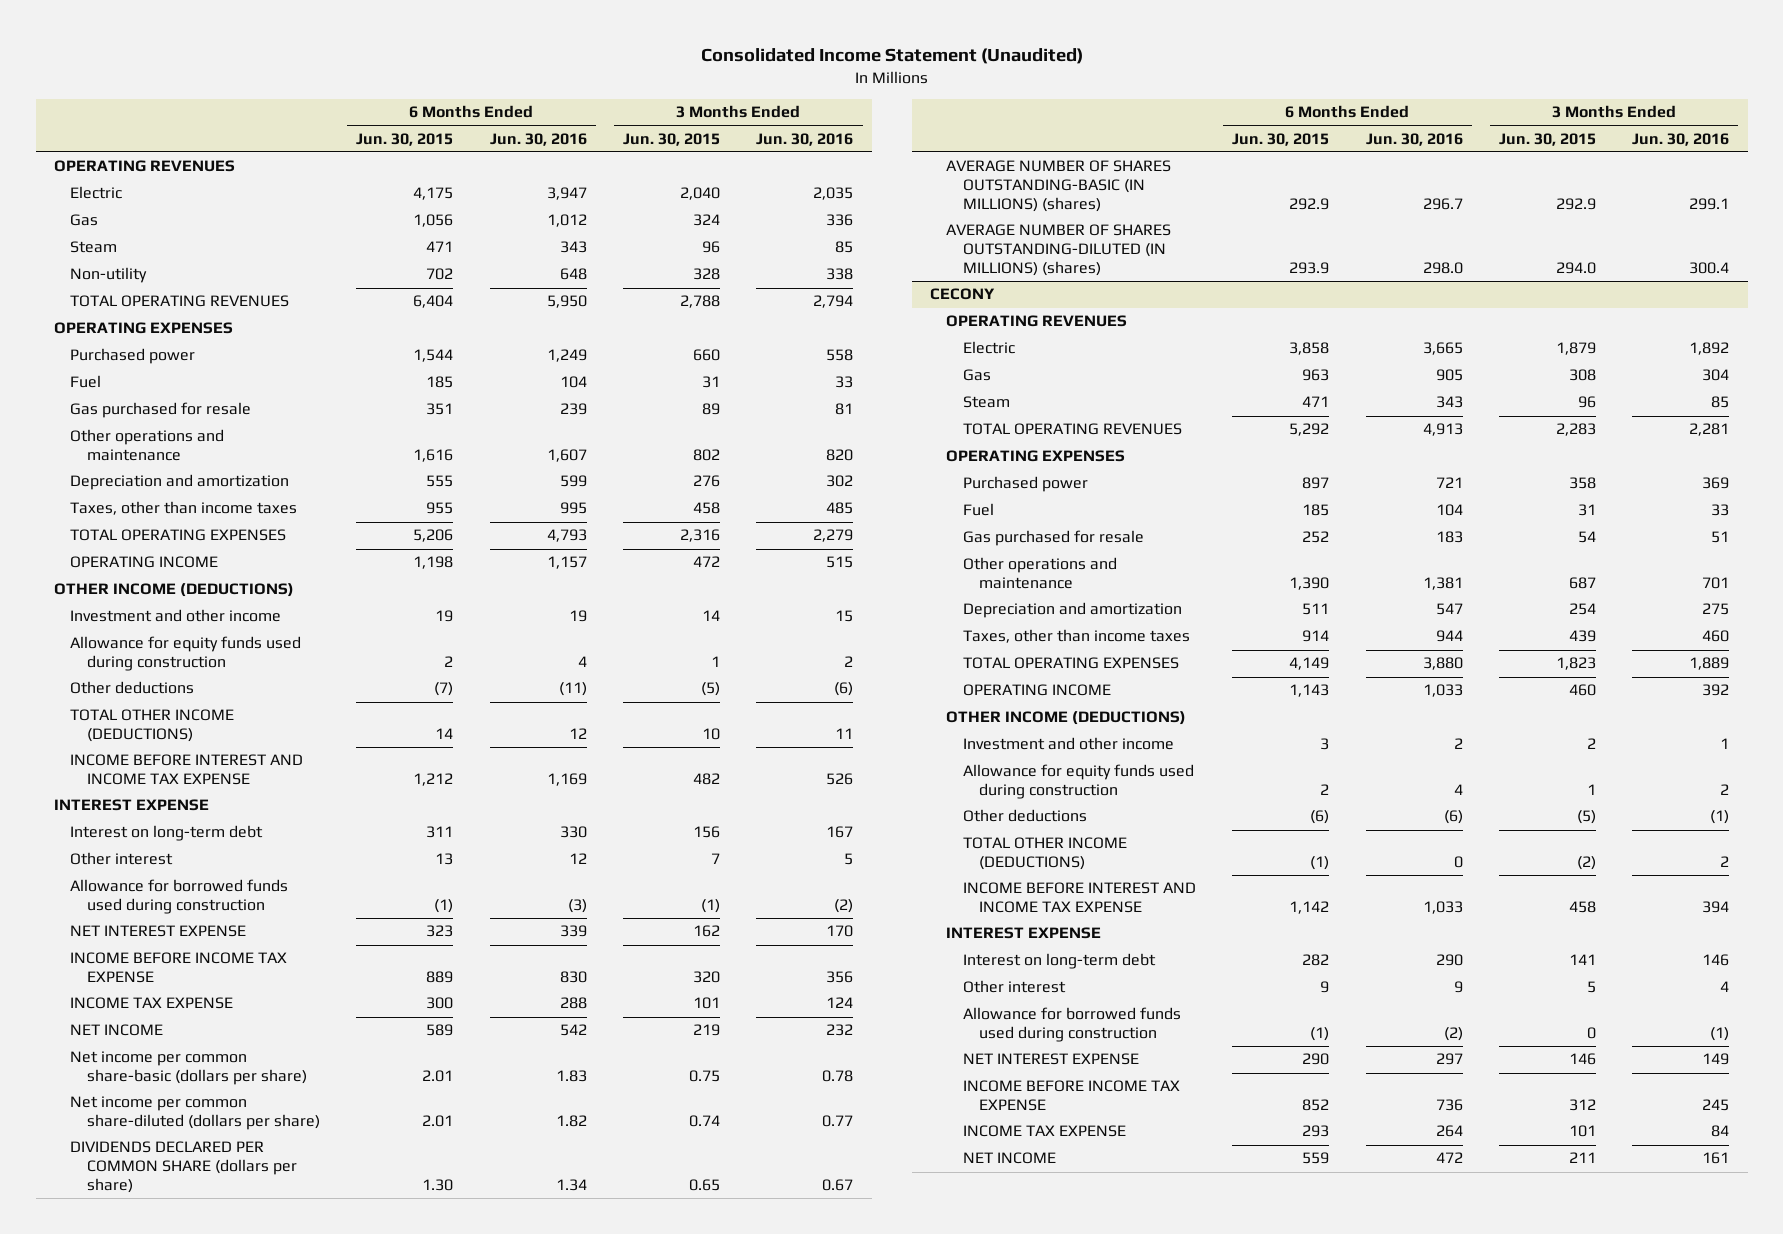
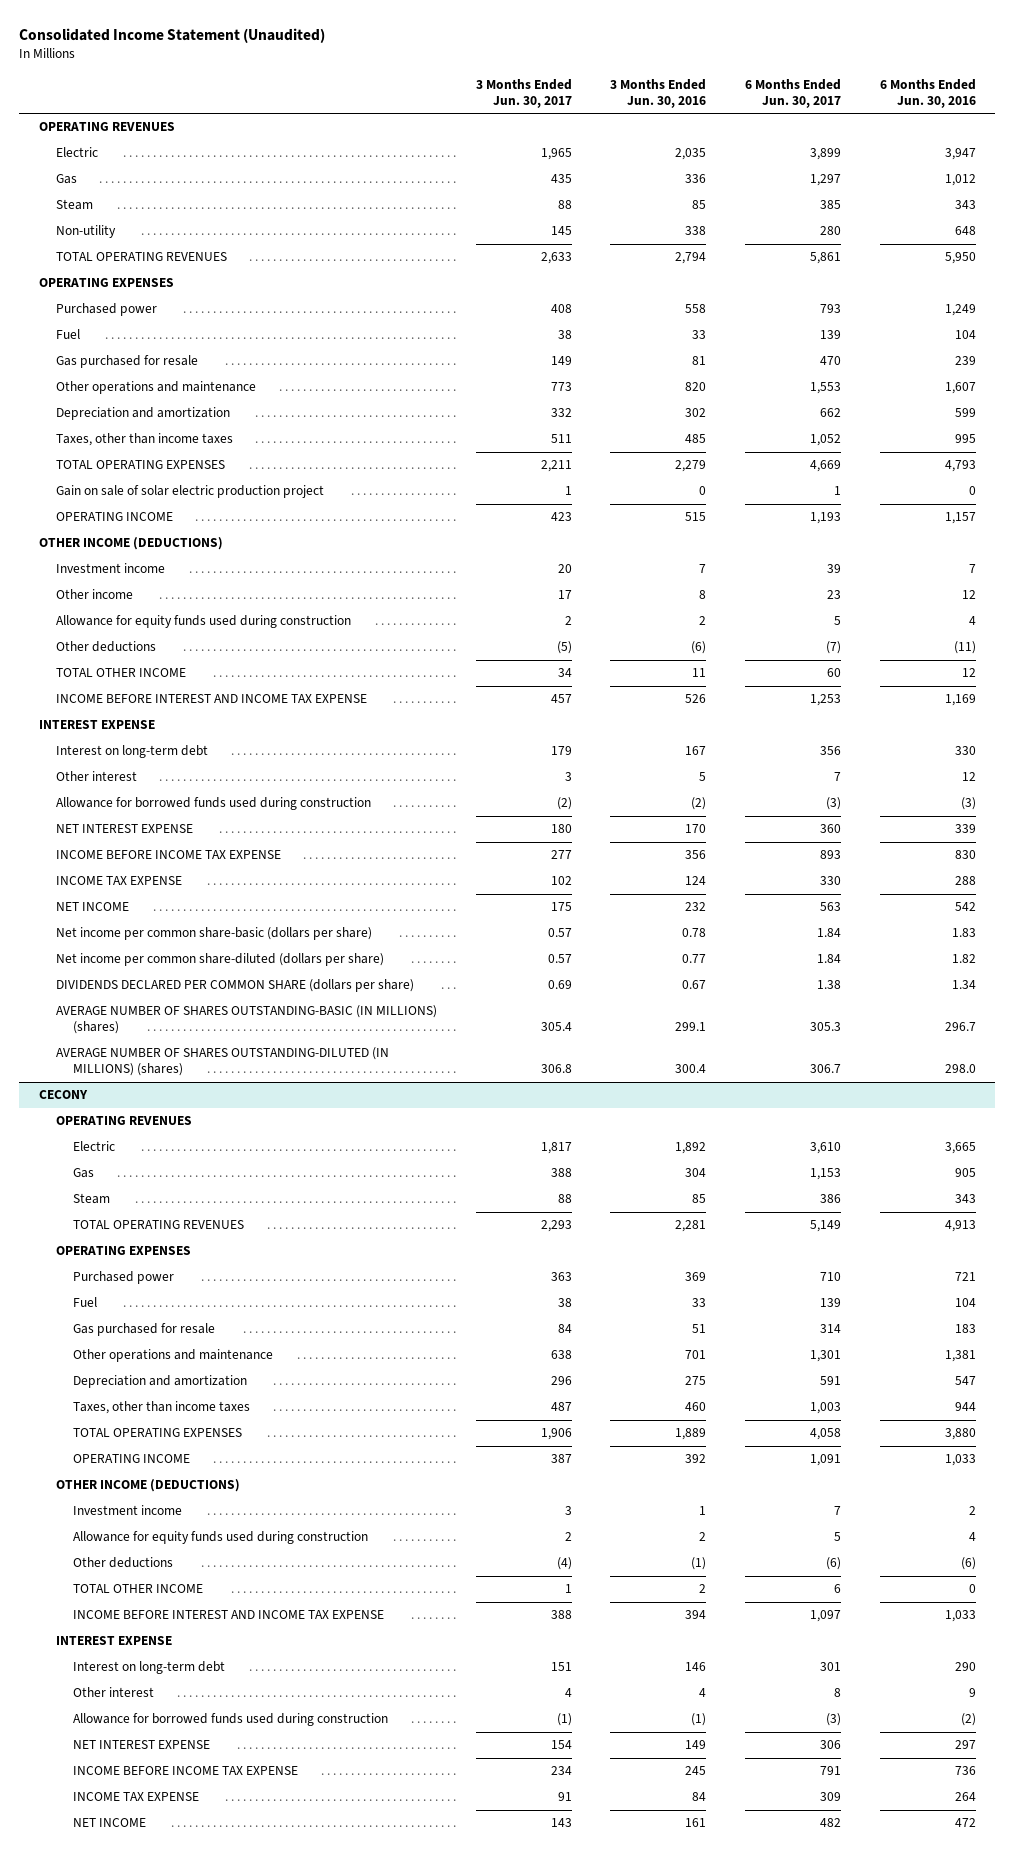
[356,132,454,146] Jun. 30, 2015 -> none
[623,132,721,146] Jun. 30, 2015 -> none
none -> [475,79,572,108] 3 Months Ended Jun. 30, 2017
none -> [745,79,842,108] 6 Months Ended Jun. 30, 2017
none -> [56,485,325,499] Gain on sale of solar electric production project
[70,609,282,623] Investment and other income -> [56,563,166,574] Investment income
[568,610,587,623] 19 -> [968,564,976,574] 7
[835,610,854,623] 15 -> [699,564,707,574] 7
none -> [56,589,134,600] Other income
[70,709,235,743] TOTAL OTHER INCOME (DEDUCTIONS) -> [56,668,187,678] TOTAL OTHER INCOME
[962,737,1174,751] Investment and other income -> [73,1505,183,1516] Investment income
[962,837,1127,871] TOTAL OTHER INCOME (DEDUCTIONS) -> [73,1584,204,1594] TOTAL OTHER INCOME

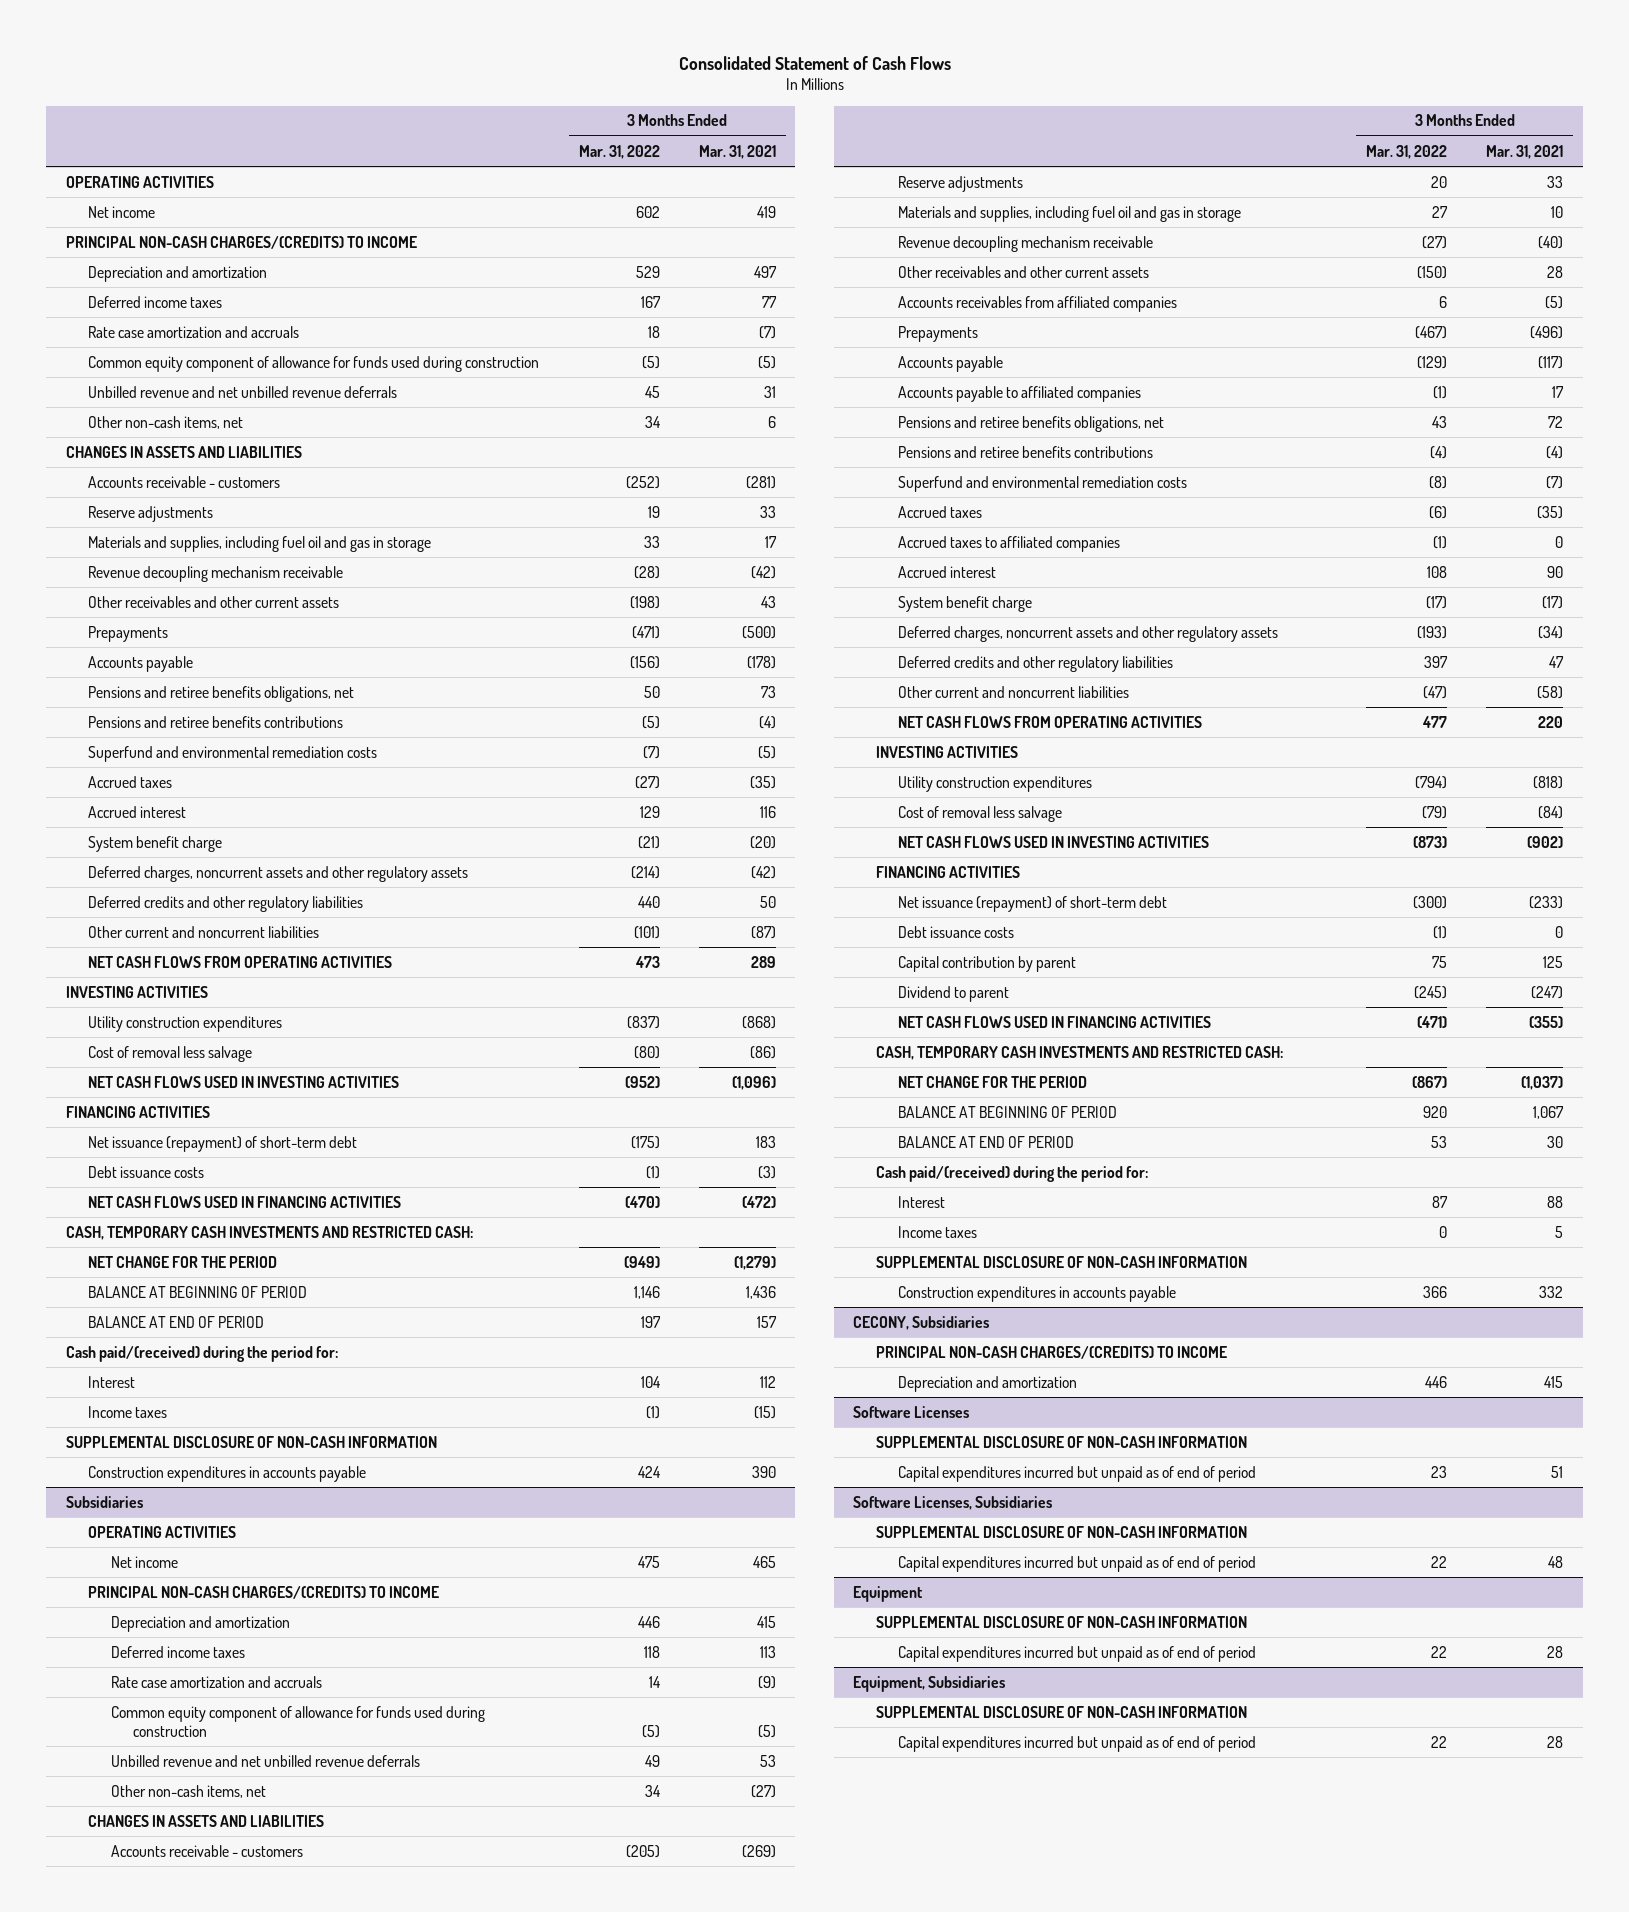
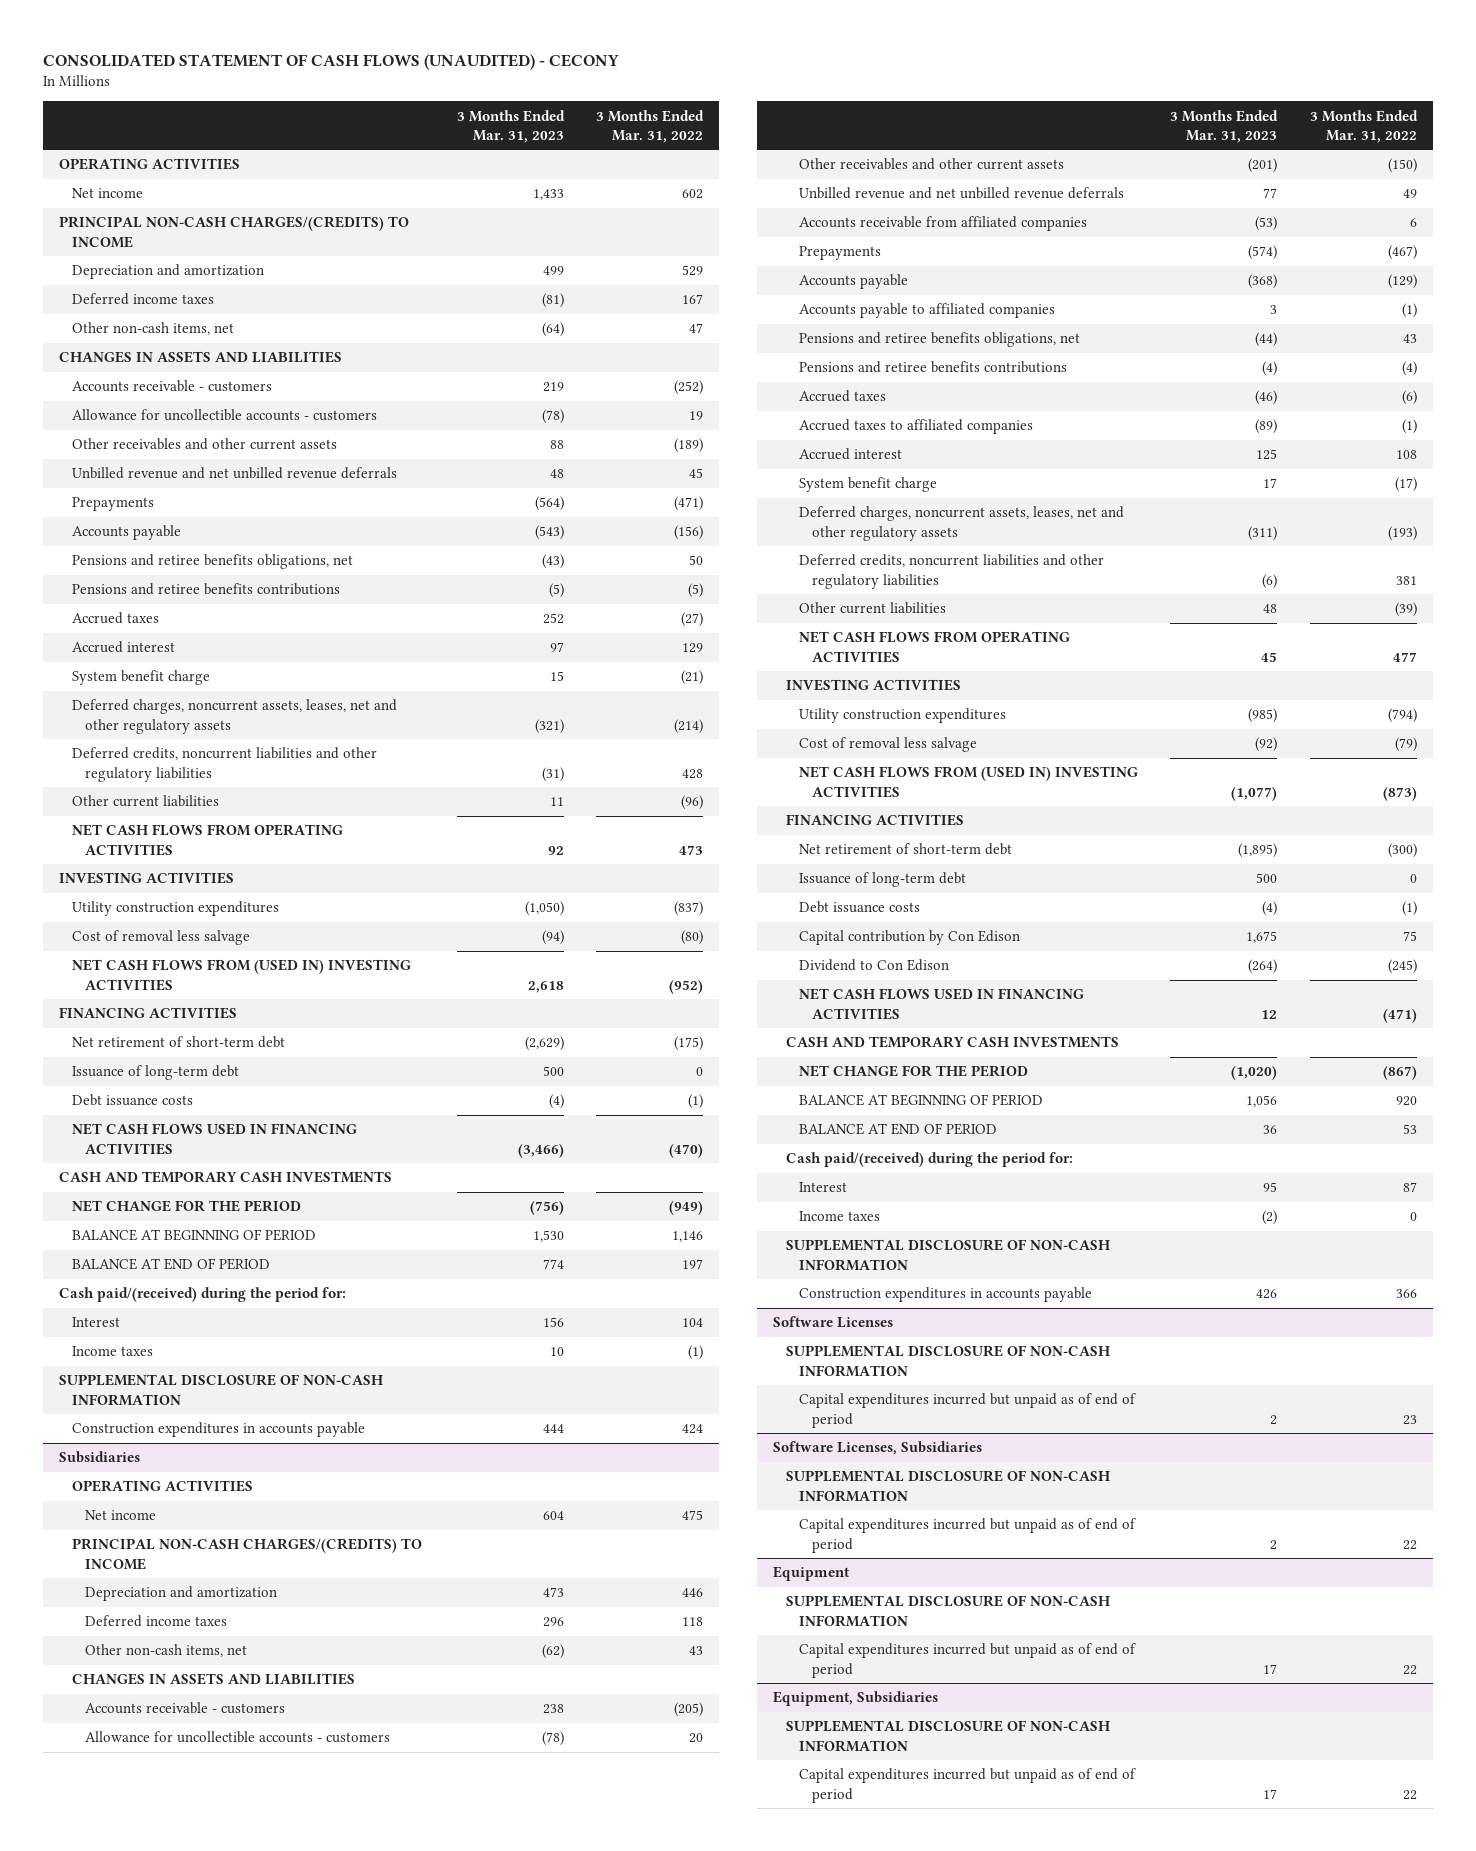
[678,55,951,70] Consolidated Statement of Cash Flows -> [42,54,619,71] CONSOLIDATED STATEMENT OF CASH FLOWS (UNAUDITED) - CECONY
[698,144,776,159] Mar. 31, 2021 -> none
none -> [456,109,565,143] 3 Months Ended Mar. 31, 2023
[88,325,300,338] Rate case amortization and accruals -> none
[88,355,540,372] Common equity component of allowance for funds used during construction -> none
[644,415,661,428] 34 -> [689,323,704,334] 47
[88,535,432,552] Materials and supplies, including fuel oil and gas in storage -> none
[88,565,344,582] Revenue decoupling mechanism receivable -> none
[88,505,214,522] Reserve adjustments -> [72,409,378,422] Allowance for uncollectible accounts - customers
[629,595,660,609] (198) -> [674,438,704,454] (189)
[88,385,398,398] Unbilled revenue and net unbilled revenue deferrals -> [72,467,398,480] Unbilled revenue and net unbilled revenue deferrals
[88,745,378,762] Superfund and environmental remediation costs -> none
[88,865,469,882] Deferred charges, noncurrent assets and other regulatory assets -> [72,699,398,734] Deferred charges, noncurrent assets, leases, net and other regulatory assets
[88,895,364,912] Deferred credits and other regulatory liabilities -> [72,747,378,782] Deferred credits, noncurrent liabilities and other regulatory liabilities
[637,895,660,908] 440 -> [682,768,704,779] 428
[88,925,320,938] Other current and noncurrent liabilities -> [72,795,220,808] Other current liabilities
[633,925,660,939] (101) -> [681,795,704,811] (96)
[88,1075,400,1088] NET CASH FLOWS USED IN INVESTING ACTIVITIES -> [72,959,412,991] NET CASH FLOWS FROM (USED IN) INVESTING ACTIVITIES
[88,1135,358,1152] Net issuance (repayment) of short-term debt -> [72,1036,286,1049] Net retirement of short-term debt
none -> [72,1065,240,1081] Issuance of long-term debt
[65,1225,473,1240] CASH, TEMPORARY CASH INVESTMENTS AND RESTRICTED CASH: -> [59,1171,393,1184] CASH AND TEMPORARY CASH INVESTMENTS
[110,1675,322,1688] Rate case amortization and accruals -> none
[110,1705,485,1737] Common equity component of allowance for funds used during construction -> none
[644,1784,661,1797] 34 -> [689,1646,704,1656] 43
[898,205,1242,222] Materials and supplies, including fuel oil and gas in storage -> none
[898,235,1154,252] Revenue decoupling mechanism receivable -> none
[898,175,1024,192] Reserve adjustments -> [85,1731,391,1744] Allowance for uncollectible accounts - customers
[110,1754,420,1767] Unbilled revenue and net unbilled revenue deferrals -> [798,187,1124,200] Unbilled revenue and net unbilled revenue deferrals
[898,295,1178,312] Accounts receivables from affiliated companies -> [798,216,1087,232] Accounts receivable from affiliated companies
[898,475,1188,492] Superfund and environmental remediation costs -> none
[898,625,1279,642] Deferred charges, noncurrent assets and other regulatory assets -> [798,506,1124,541] Deferred charges, noncurrent assets, leases, net and other regulatory assets
[898,655,1174,672] Deferred credits and other regulatory liabilities -> [798,554,1104,589] Deferred credits, noncurrent liabilities and other regulatory liabilities
[1424,655,1449,668] 397 -> [1395,575,1417,585] 381
[898,685,1130,698] Other current and noncurrent liabilities -> [798,602,946,615] Other current liabilities
[1423,685,1448,699] (47) -> [1394,602,1417,618] (39)
[898,835,1210,848] NET CASH FLOWS USED IN INVESTING ACTIVITIES -> [798,766,1138,798] NET CASH FLOWS FROM (USED IN) INVESTING ACTIVITIES
[898,895,1168,912] Net issuance (repayment) of short-term debt -> [798,843,1012,856] Net retirement of short-term debt
none -> [798,872,966,888] Issuance of long-term debt
[898,955,1077,972] Capital contribution by parent -> [798,930,1020,946] Capital contribution by Con Edison
[898,985,1010,1002] Dividend to parent -> [798,959,949,972] Dividend to Con Edison
[875,1045,1283,1060] CASH, TEMPORARY CASH INVESTMENTS AND RESTRICTED CASH: -> [785,1036,1119,1049] CASH AND TEMPORARY CASH INVESTMENTS
[853,1315,990,1330] CECONY, Subsidiaries -> none
[875,1345,1227,1359] PRINCIPAL NON-CASH CHARGES/(CREDITS) TO INCOME -> none
[898,1375,1078,1392] Depreciation and amortization -> none

